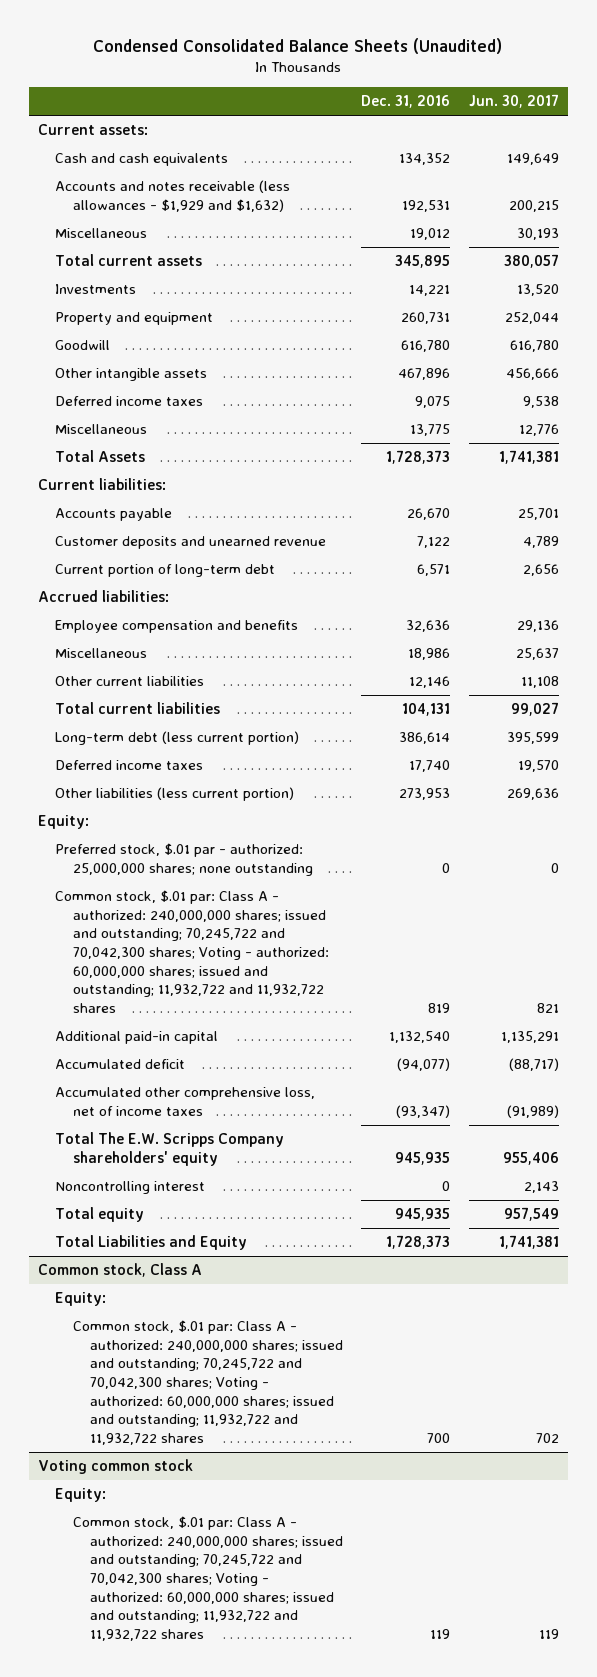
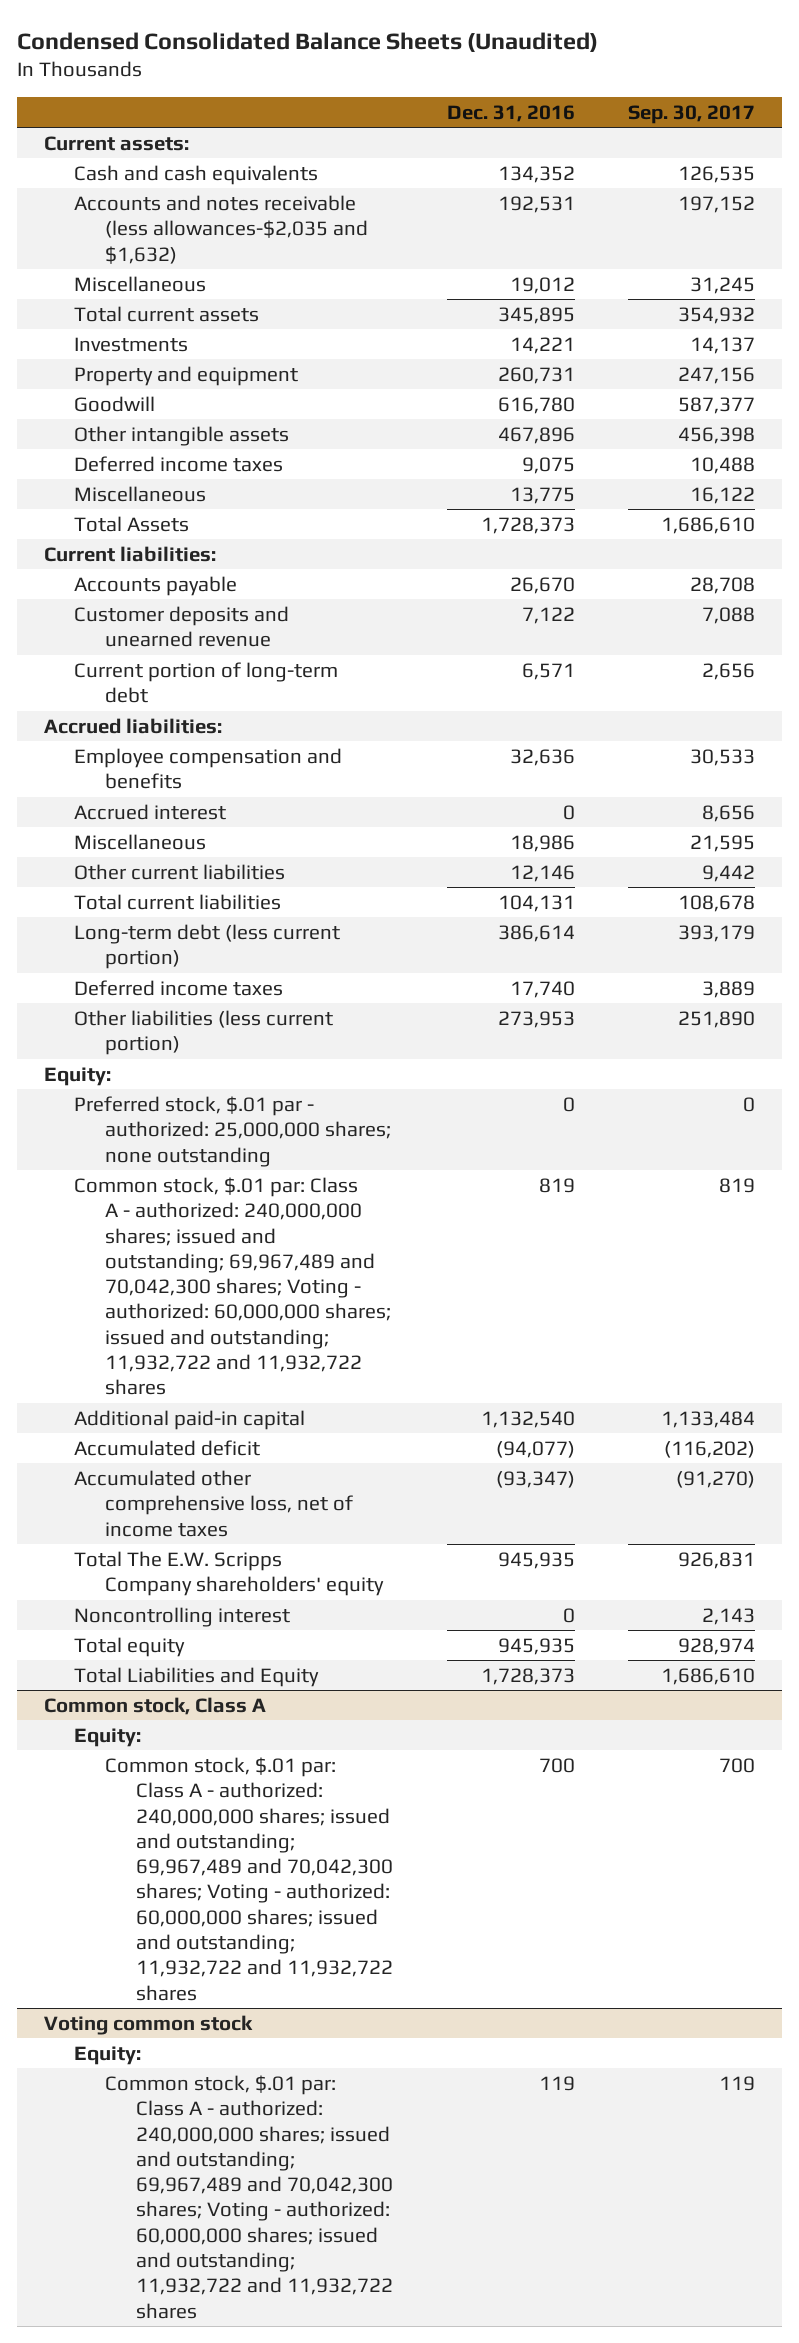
[468,94,559,109] Jun. 30, 2017 -> none
none -> [628,104,756,124] Sep. 30, 2017
[55,180,291,212] Accounts and notes receivable (less allowances - $1,929 and $1,632) -> [74,194,369,264] Accounts and notes receivable (less allowances-$2,035 and $1,632)
none -> [74,803,227,820] Accrued interest
[55,890,329,1013] Common stock, $.01 par: Class A - authorized: 240,000,000 shares; issued and outstanding; 70,245,722 and 70,042,300 shares; Voting - authorized: 60,000,000 shares; issued and outstanding; 11,932,722 and 11,932,722 shares -> [74,1176,392,1396] Common stock, $.01 par: Class A - authorized: 240,000,000 shares; issued and outstanding; 69,967,489 and 70,042,300 shares; Voting - authorized: 60,000,000 shares; issued and outstanding; 11,932,722 and 11,932,722 shares
[72,1320,343,1445] Common stock, $.01 par: Class A - authorized: 240,000,000 shares; issued and outstanding; 70,245,722 and 70,042,300 shares; Voting - authorized: 60,000,000 shares; issued and outstanding; 11,932,722 and 11,932,722 shares -> [105,1756,394,2001] Common stock, $.01 par: Class A - authorized: 240,000,000 shares; issued and outstanding; 69,967,489 and 70,042,300 shares; Voting - authorized: 60,000,000 shares; issued and outstanding; 11,932,722 and 11,932,722 shares
[72,1516,343,1641] Common stock, $.01 par: Class A - authorized: 240,000,000 shares; issued and outstanding; 70,245,722 and 70,042,300 shares; Voting - authorized: 60,000,000 shares; issued and outstanding; 11,932,722 and 11,932,722 shares -> [105,2074,394,2319] Common stock, $.01 par: Class A - authorized: 240,000,000 shares; issued and outstanding; 69,967,489 and 70,042,300 shares; Voting - authorized: 60,000,000 shares; issued and outstanding; 11,932,722 and 11,932,722 shares

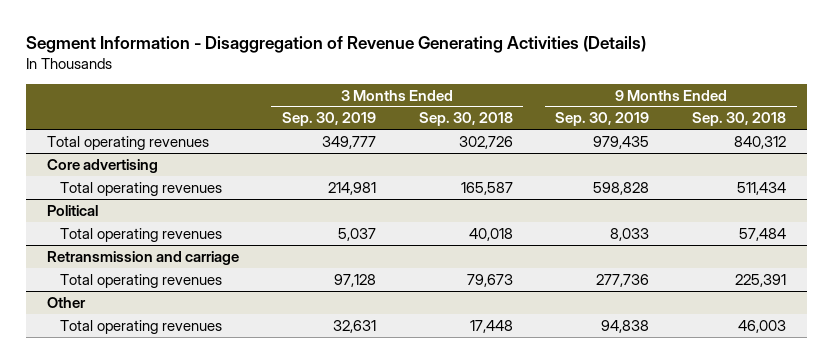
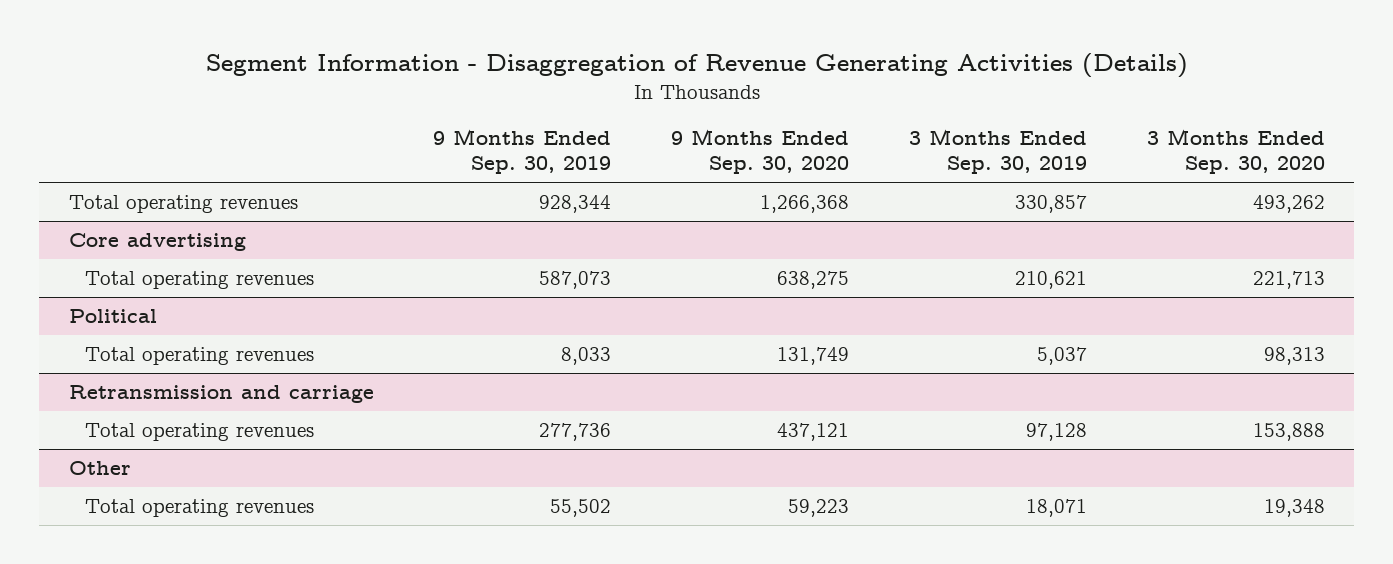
[418,112,513,127] Sep. 30, 2018 -> none
[691,112,786,127] Sep. 30, 2018 -> none
none -> [671,129,850,175] 9 Months Ended Sep. 30, 2020
none -> [1146,129,1325,175] 3 Months Ended Sep. 30, 2020
[322,135,377,149] 349,777 -> [1014,195,1087,214] 330,857
[593,135,650,149] 979,435 -> [539,195,612,214] 928,344
[328,181,377,195] 214,981 -> [1014,271,1087,290] 210,621
[593,181,650,195] 598,828 -> [539,271,612,290] 587,073
[333,319,377,333] 32,631 -> [1025,499,1087,518] 18,071
[601,319,650,333] 94,838 -> [550,499,612,518] 55,502

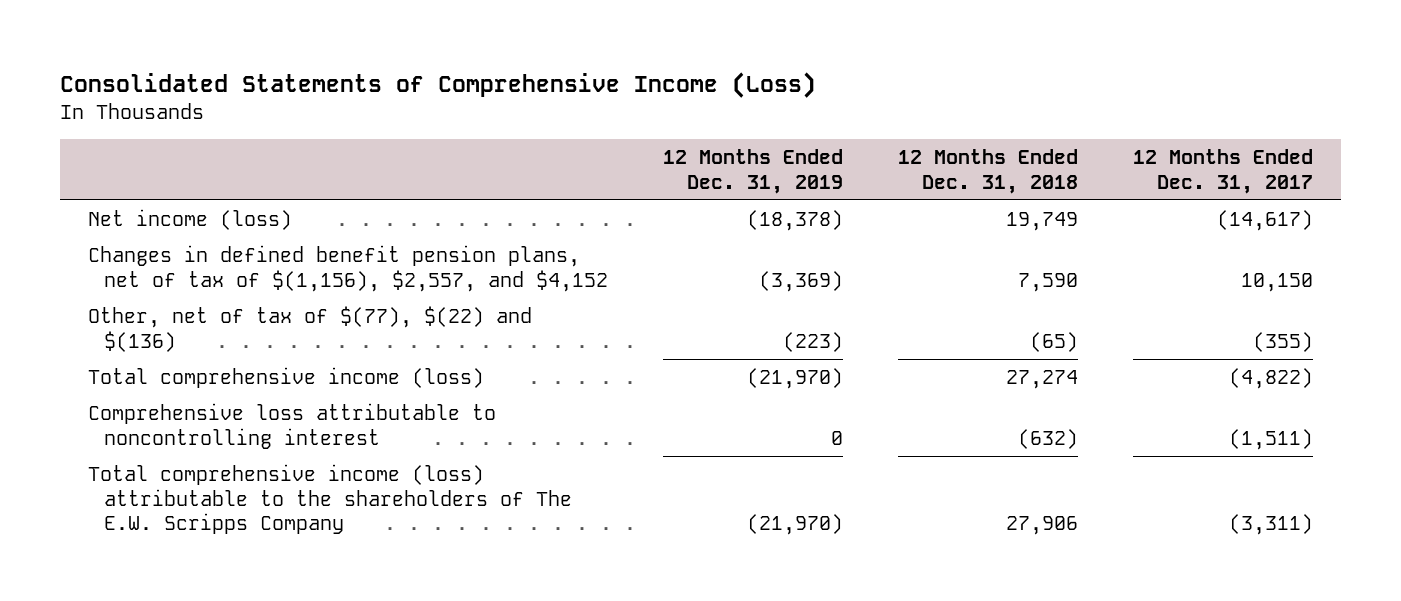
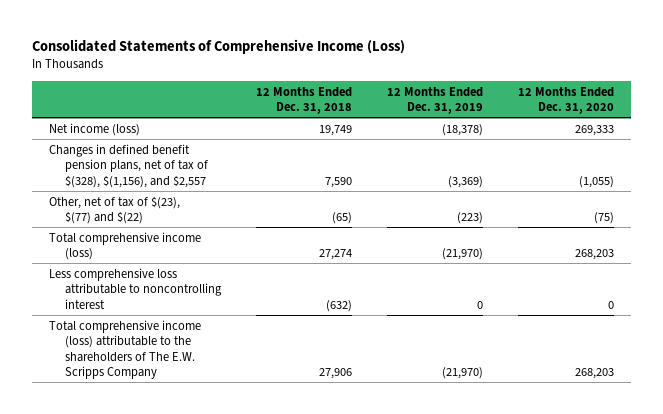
[1133,148,1314,194] 12 Months Ended Dec. 31, 2017 -> none
none -> [517,86,614,115] 12 Months Ended Dec. 31, 2020
[87,245,608,292] Changes in defined benefit pension plans, net of tax of $(1,156), $2,557, and $4,152 -> [49,143,209,188] Changes in defined benefit pension plans, net of tax of $(328), $(1,156), and $2,557
[87,306,532,352] Other, net of tax of $(77), $(22) and $(136) -> [49,195,181,225] Other, net of tax of $(23), $(77) and $(22)
[87,403,496,449] Comprehensive loss attributable to noncontrolling interest -> [49,267,223,309] Less comprehensive loss attributable to noncontrolling interest

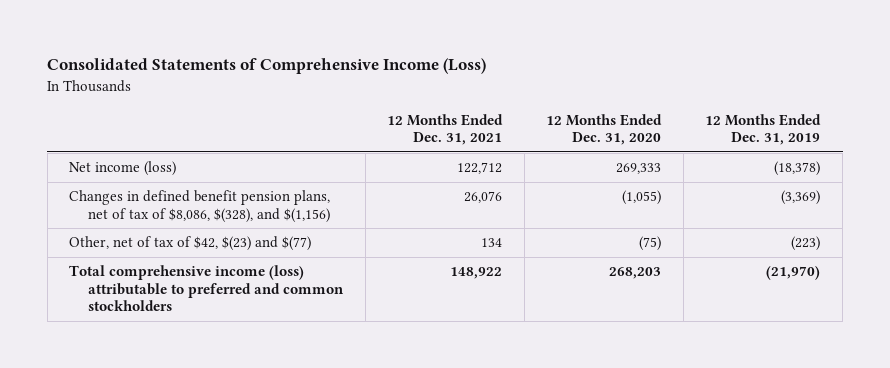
[256,86,353,115] 12 Months Ended Dec. 31, 2018 -> none
none -> [387,113,504,146] 12 Months Ended Dec. 31, 2021
[49,231,202,261] Total comprehensive income (loss) -> none
[49,267,223,309] Less comprehensive loss attributable to noncontrolling interest -> none
[49,143,209,188] Changes in defined benefit pension plans, net of tax of $(328), $(1,156), and $2,557 -> [69,190,331,223] Changes in defined benefit pension plans, net of tax of $8,086, $(328), and $(1,156)
[49,195,181,225] Other, net of tax of $(23), $(77) and $(22) -> [69,236,312,252] Other, net of tax of $42, $(23) and $(77)
[49,319,202,380] Total comprehensive income (loss) attributable to the shareholders of The E.W. Scripps Company -> [69,265,344,312] Total comprehensive income (loss) attributable to preferred and common stockholders

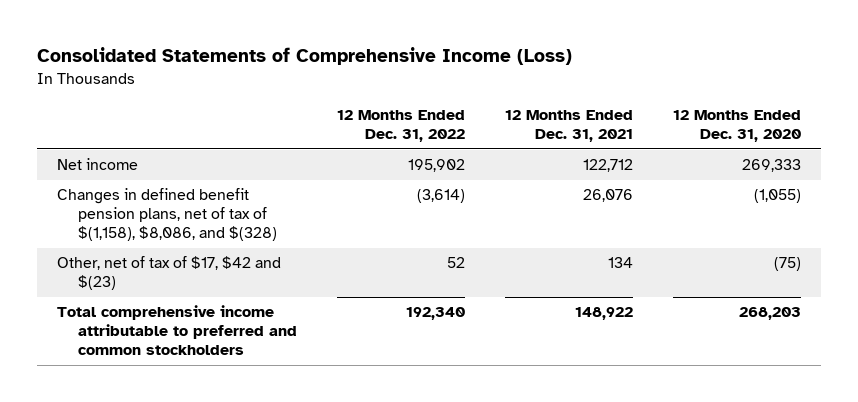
[705,113,822,146] 12 Months Ended Dec. 31, 2019 -> none
none -> [336,110,465,143] 12 Months Ended Dec. 31, 2022
[69,161,177,177] Net income (loss) -> [57,158,139,171] Net income
[69,190,331,223] Changes in defined benefit pension plans, net of tax of $8,086, $(328), and $(1,156) -> [57,188,277,242] Changes in defined benefit pension plans, net of tax of $(1,158), $8,086, and $(328)
[69,236,312,252] Other, net of tax of $42, $(23) and $(77) -> [57,256,282,291] Other, net of tax of $17, $42 and $(23)
[69,265,344,312] Total comprehensive income (loss) attributable to preferred and common stockholders -> [57,305,297,356] Total comprehensive income attributable to preferred and common stockholders

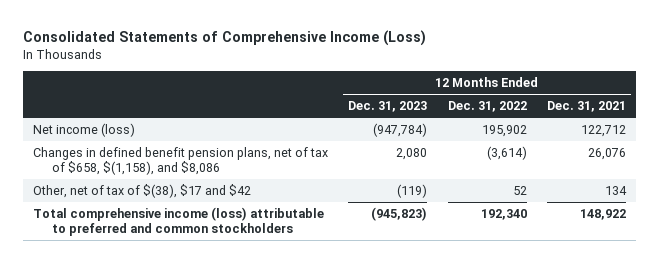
[673,110,802,143] 12 Months Ended Dec. 31, 2020 -> none
none -> [348,101,428,113] Dec. 31, 2023
[57,158,139,171] Net income -> [33,122,136,137] Net income (loss)
[57,188,277,242] Changes in defined benefit pension plans, net of tax of $(1,158), $8,086, and $(328) -> [33,146,329,176] Changes in defined benefit pension plans, net of tax of $658, $(1,158), and $8,086
[57,256,282,291] Other, net of tax of $17, $42 and $(23) -> [33,183,252,198] Other, net of tax of $(38), $17 and $42
[57,305,297,356] Total comprehensive income attributable to preferred and common stockholders -> [33,206,325,237] Total comprehensive income (loss) attributable to preferred and common stockholders

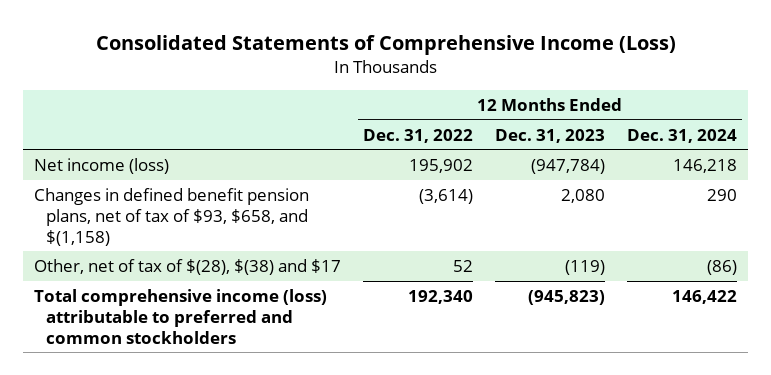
[546,101,626,113] Dec. 31, 2021 -> none
none -> [626,128,737,143] Dec. 31, 2024
[33,146,329,176] Changes in defined benefit pension plans, net of tax of $658, $(1,158), and $8,086 -> [34,187,310,246] Changes in defined benefit pension plans, net of tax of $93, $658, and $(1,158)
[33,183,252,198] Other, net of tax of $(38), $17 and $42 -> [34,258,342,275] Other, net of tax of $(28), $(38) and $17

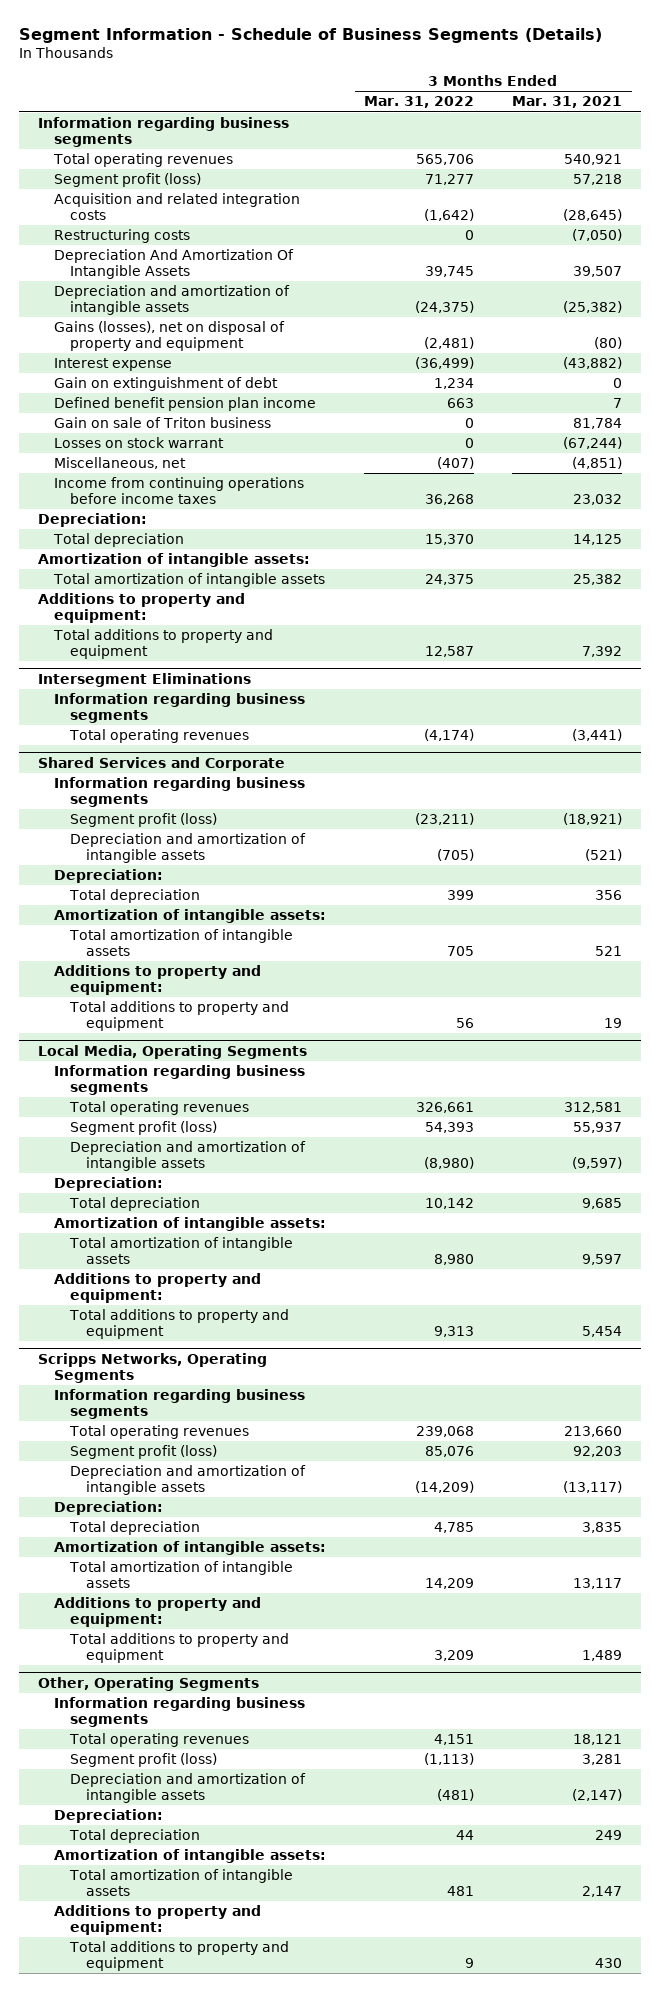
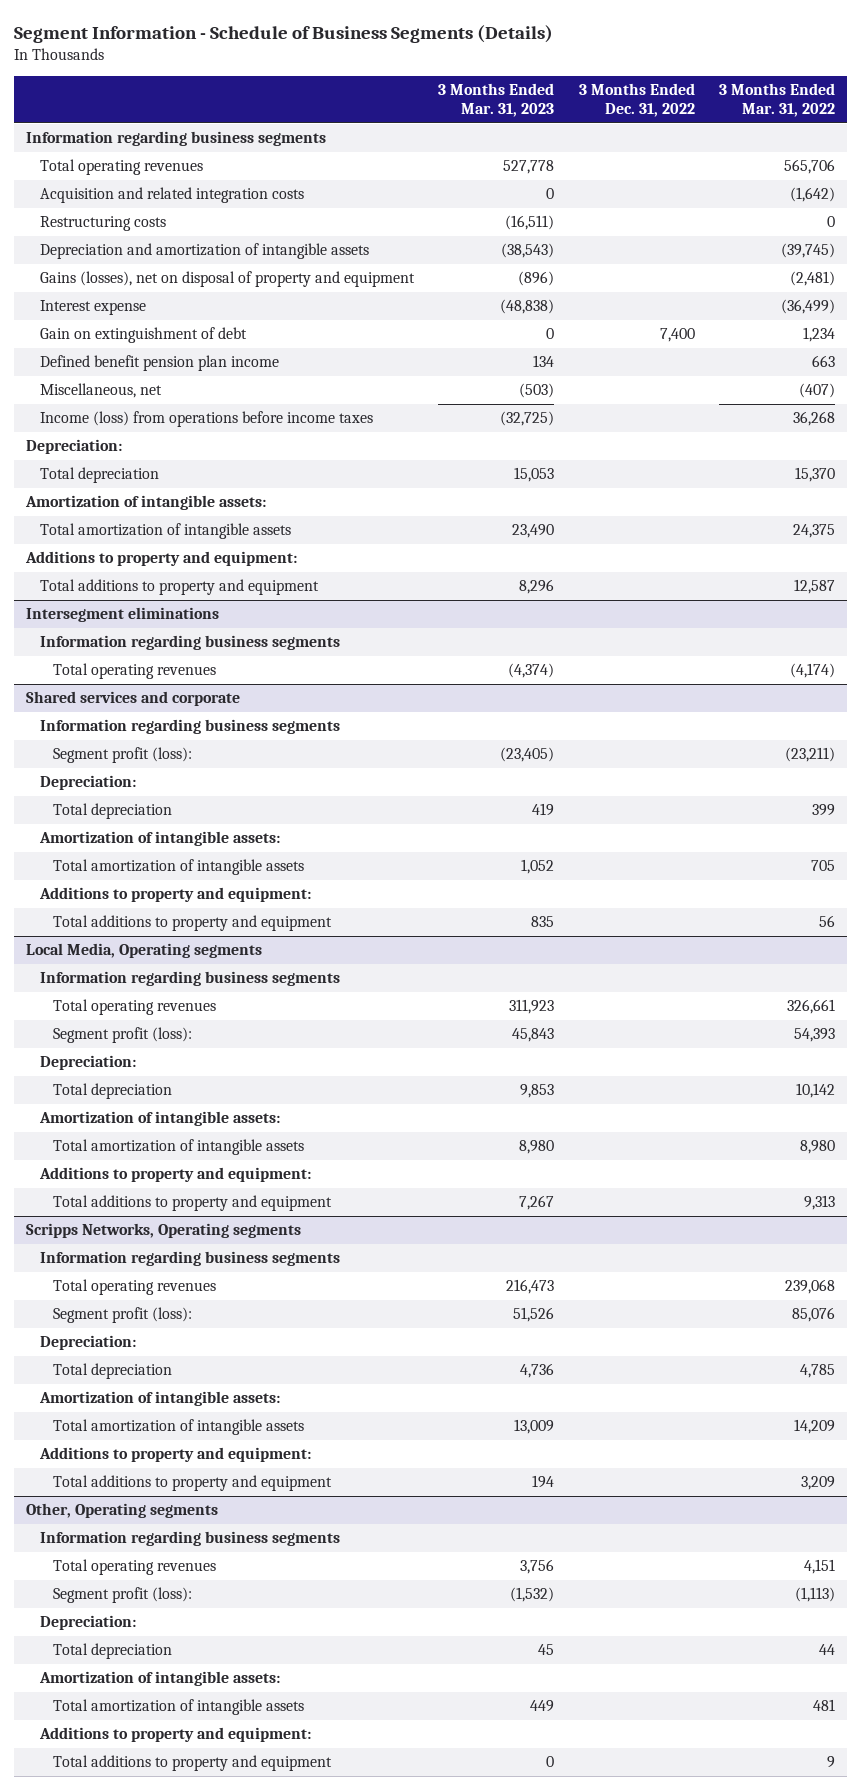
[512,96,623,109] Mar. 31, 2021 -> none
none -> [438,83,555,118] 3 Months Ended Mar. 31, 2023
none -> [578,83,695,118] 3 Months Ended Dec. 31, 2022
[53,173,201,188] Segment profit (loss) -> none
[53,249,294,279] Depreciation And Amortization Of Intangible Assets -> none
[415,300,475,313] (24,375) -> [781,243,836,259] (39,745)
[53,417,271,429] Gain on sale of Triton business -> none
[53,437,224,449] Losses on stock warrant -> none
[53,477,304,504] Income from continuing operations before income taxes -> [39,411,373,428] Income (loss) from operations before income taxes
[37,672,251,687] Intersegment Eliminations -> [26,607,220,623] Intersegment eliminations
[37,756,285,771] Shared Services and Corporate -> [26,691,241,707] Shared services and corporate
[69,833,306,863] Depreciation and amortization of intangible assets -> none
[69,813,217,828] Segment profit (loss) -> [53,747,193,764] Segment profit (loss):
[37,1044,307,1059] Local Media, Operating Segments -> [26,943,263,959] Local Media, Operating segments
[69,1141,306,1171] Depreciation and amortization of intangible assets -> none
[69,1121,217,1136] Segment profit (loss) -> [53,1027,193,1044] Segment profit (loss):
[37,1352,267,1383] Scripps Networks, Operating Segments -> [26,1223,302,1239] Scripps Networks, Operating segments
[69,1465,306,1495] Depreciation and amortization of intangible assets -> none
[69,1445,217,1460] Segment profit (loss) -> [53,1307,193,1324] Segment profit (loss):
[37,1676,259,1691] Other, Operating Segments -> [26,1503,219,1519] Other, Operating segments
[69,1773,306,1803] Depreciation and amortization of intangible assets -> none
[69,1753,217,1768] Segment profit (loss) -> [53,1587,193,1604] Segment profit (loss):

